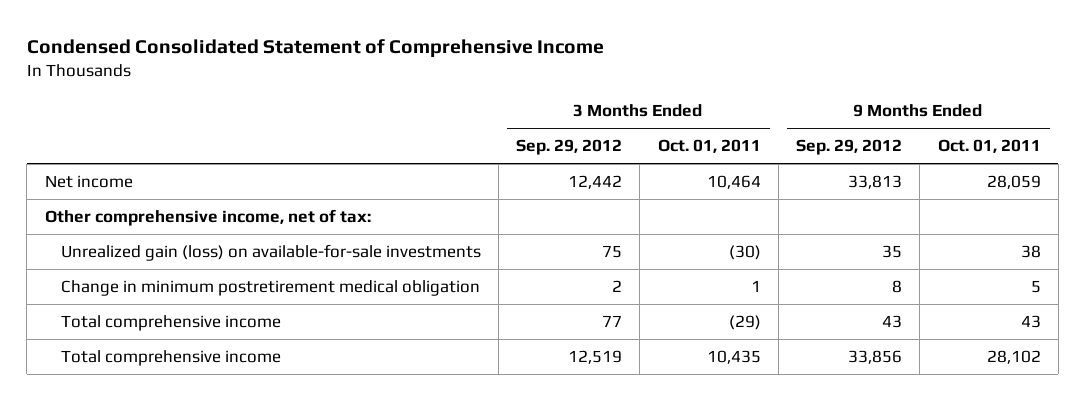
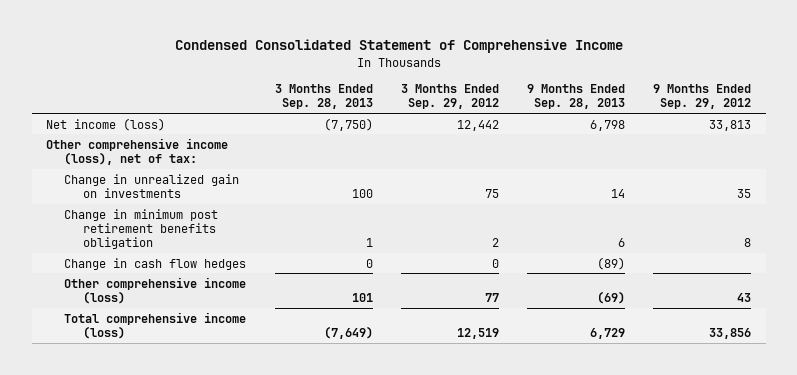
[657,139,761,154] Oct. 01, 2011 -> none
[937,139,1041,154] Oct. 01, 2011 -> none
none -> [274,84,373,110] 3 Months Ended Sep. 28, 2013
none -> [527,84,626,110] 9 Months Ended Sep. 28, 2013
[44,175,133,189] Net income -> [45,117,165,131] Net income (loss)
[44,209,371,227] Other comprehensive income, net of tax: -> [45,137,228,165] Other comprehensive income (loss), net of tax:
[60,244,481,262] Unrealized gain (loss) on available-for-sale investments -> [64,173,240,198] Change in unrealized gain on investments
[60,280,480,297] Change in minimum postretirement medical obligation -> [64,208,219,249] Change in minimum post retirement benefits obligation
none -> [64,257,247,270] Change in cash flow hedges
[60,315,281,332] Total comprehensive income -> [64,276,247,304] Other comprehensive income (loss)
[60,350,281,367] Total comprehensive income -> [64,311,247,339] Total comprehensive income (loss)

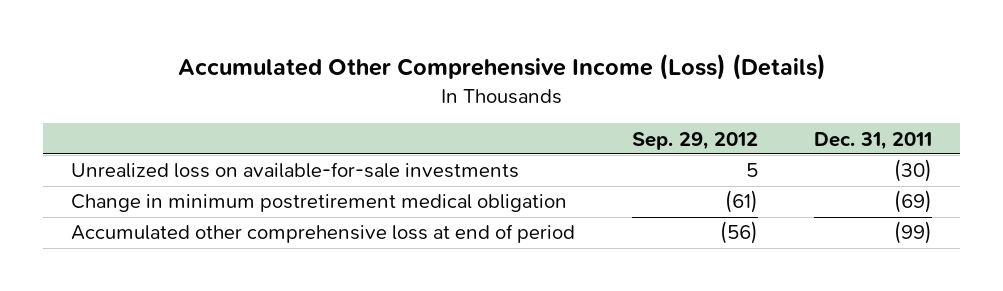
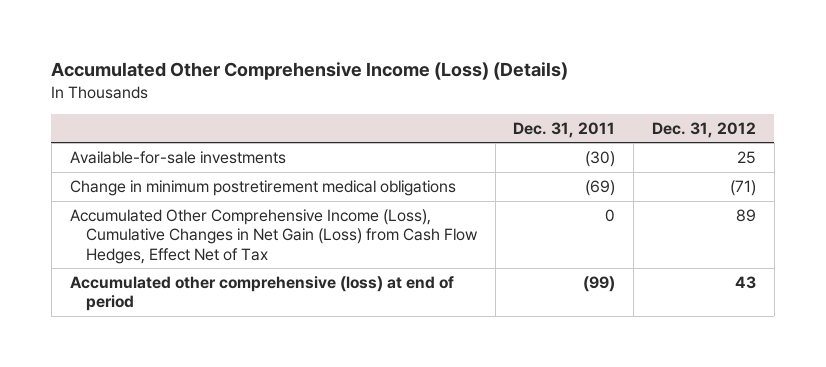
[631,131,758,150] Sep. 29, 2012 -> none
none -> [652,121,757,138] Dec. 31, 2012
[71,162,520,179] Unrealized loss on available-for-sale investments -> [69,151,286,165] Available-for-sale investments
[71,194,568,213] Change in minimum postretirement medical obligation -> [69,180,456,197] Change in minimum postretirement medical obligations
none -> [69,209,478,264] Accumulated Other Comprehensive Income (Loss), Cumulative Changes in Net Gain (Loss) from Cash Flow Hedges, Effect Net of Tax
[71,224,576,244] Accumulated other comprehensive loss at end of period -> [69,276,454,312] Accumulated other comprehensive (loss) at end of period

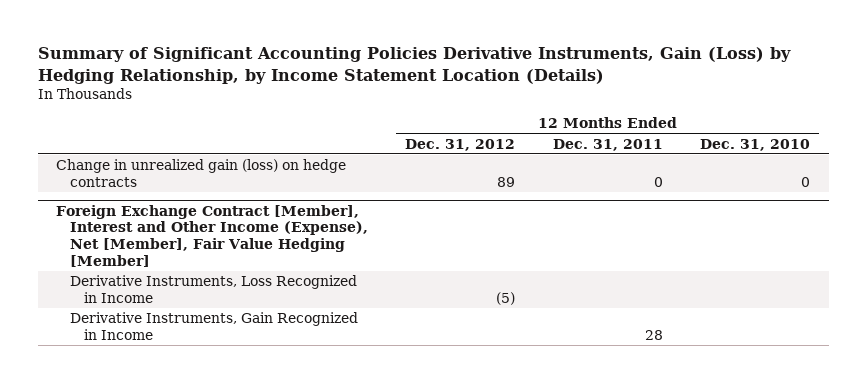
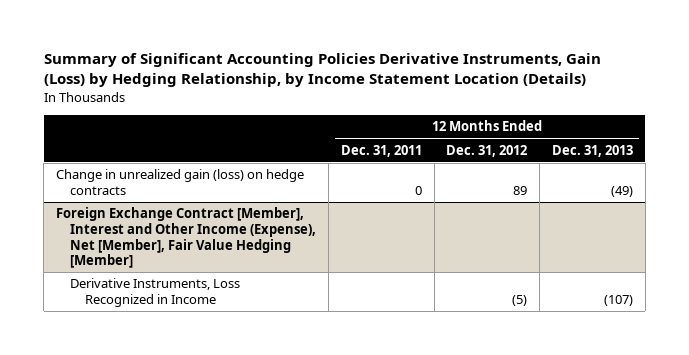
[699,138,810,151] Dec. 31, 2010 -> none
none -> [551,144,633,157] Dec. 31, 2013
[70,312,359,340] Derivative Instruments, Gain Recognized in Income -> none

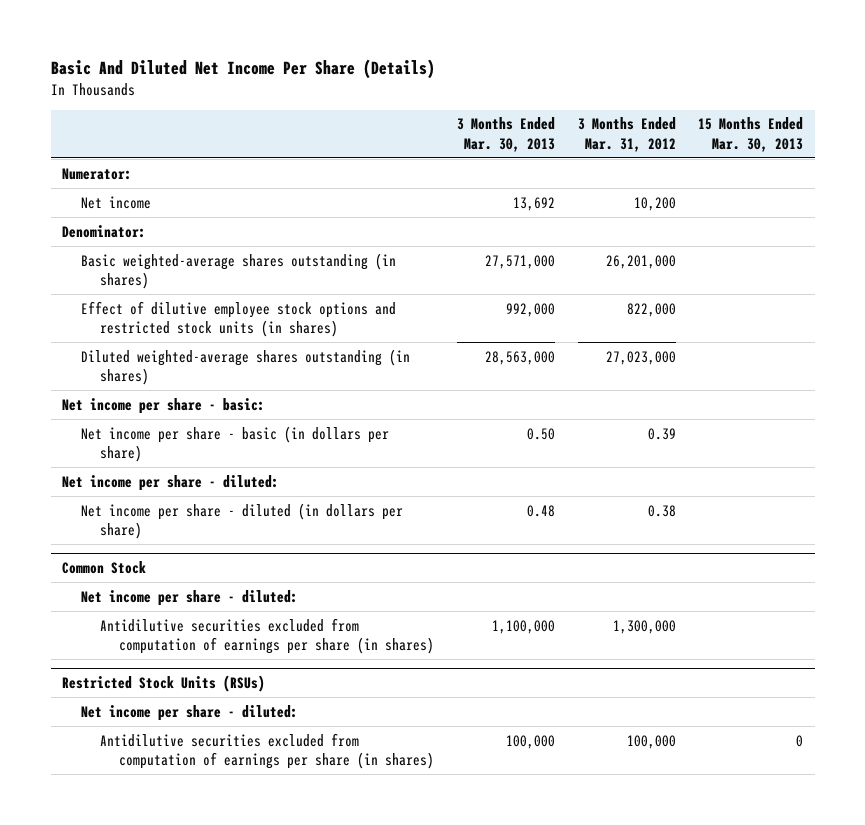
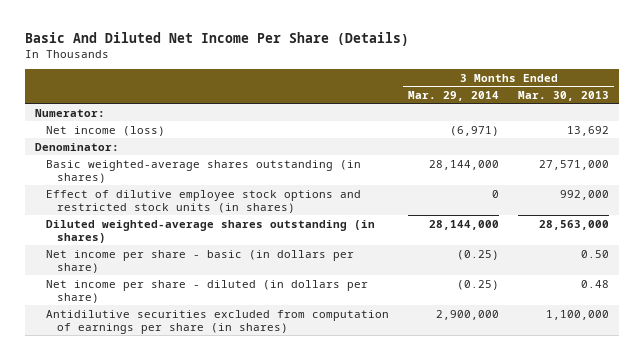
[577,117,676,152] 3 Months Ended Mar. 31, 2012 -> none
[698,117,804,152] 15 Months Ended Mar. 30, 2013 -> none
none -> [407,90,499,101] Mar. 29, 2014
[81,195,152,209] Net income -> [45,125,165,136] Net income (loss)
[62,397,266,414] Net income per share - basic: -> none
[62,474,280,491] Net income per share - diluted: -> none
[62,561,147,575] Common Stock -> none
[81,589,299,606] Net income per share - diluted: -> none
[62,675,266,693] Restricted Stock Units (RSUs) -> none
[81,704,299,721] Net income per share - diluted: -> none
[100,732,435,769] Antidilutive securities excluded from computation of earnings per share (in shares) -> none

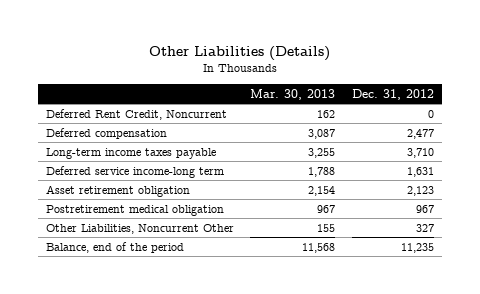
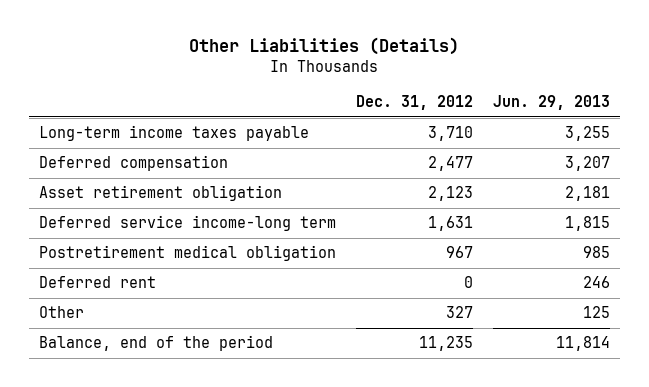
[250,88,336,100] Mar. 30, 2013 -> none
none -> [493,95,611,111] Jun. 29, 2013
[45,108,227,120] Deferred Rent Credit, Noncurrent -> none
[45,127,167,139] Deferred compensation -> [38,155,228,172] Deferred compensation
[45,165,224,178] Deferred service income-long term -> [38,215,336,232] Deferred service income-long term
none -> [38,276,156,289] Deferred rent
[45,223,234,234] Other Liabilities, Noncurrent Other -> [38,306,84,319] Other

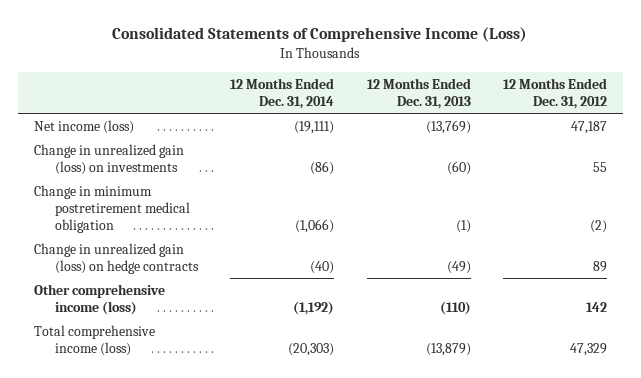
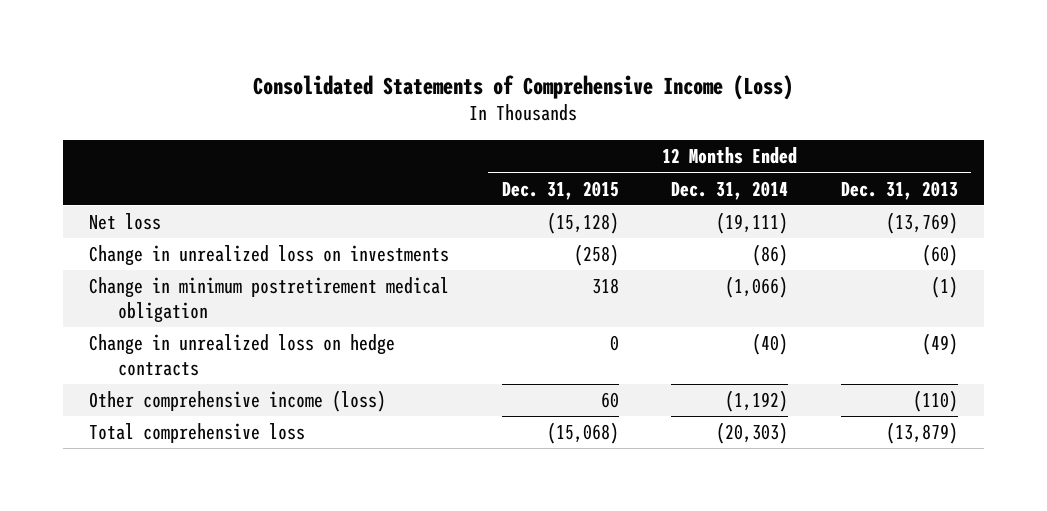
[502,77,607,109] 12 Months Ended Dec. 31, 2012 -> none
none -> [501,180,619,200] Dec. 31, 2015
[33,119,134,134] Net income (loss) -> [88,213,161,231] Net loss
[33,143,184,175] Change in unrealized gain (loss) on investments -> [88,245,449,267] Change in unrealized loss on investments
[33,242,200,274] Change in unrealized gain (loss) on hedge contracts -> [88,334,395,377] Change in unrealized loss on hedge contracts
[33,324,155,356] Total comprehensive income (loss) -> [88,423,305,444] Total comprehensive loss

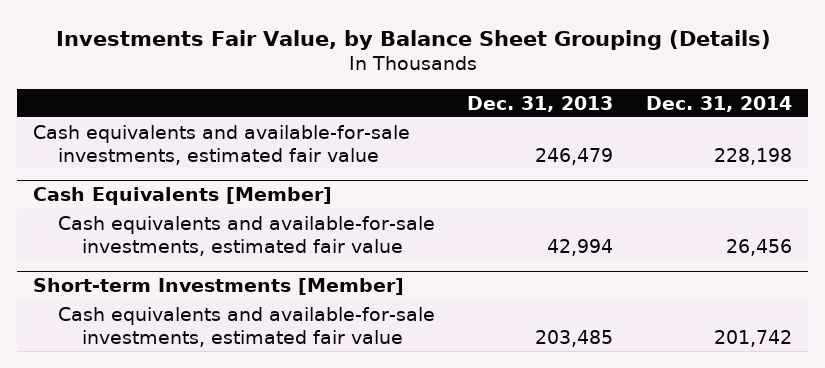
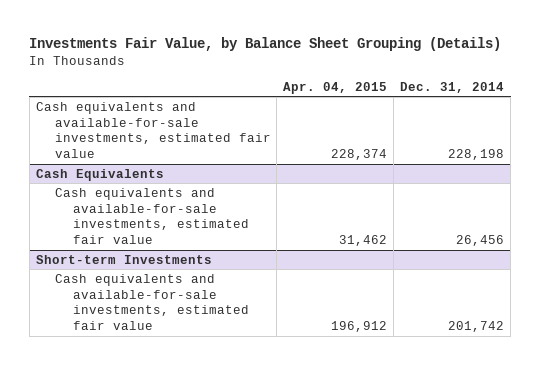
[467,95,614,112] Dec. 31, 2013 -> none
none -> [283,82,388,95] Apr. 04, 2015
[33,187,333,206] Cash Equivalents [Member] -> [35,168,164,181] Cash Equivalents
[33,278,405,296] Short-term Investments [Member] -> [35,254,212,264] Short-term Investments

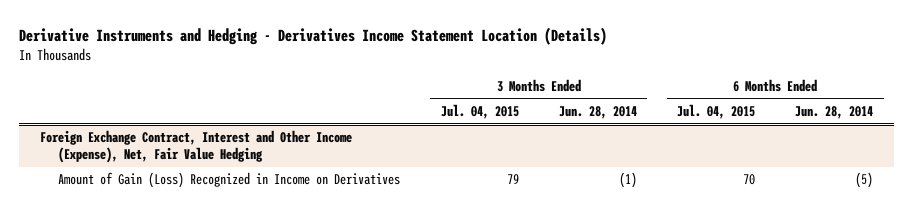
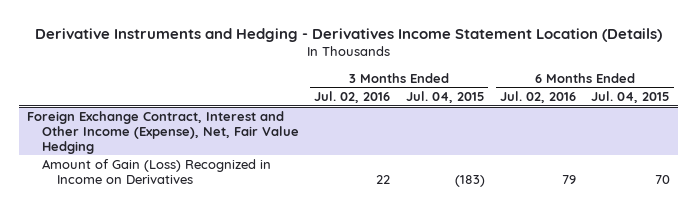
[558,106,637,120] Jun. 28, 2014 -> none
[795,106,874,120] Jun. 28, 2014 -> none
none -> [314,91,391,104] Jul. 02, 2016
none -> [499,91,576,104] Jul. 02, 2016
[506,174,519,185] 79 -> [454,174,485,187] (183)

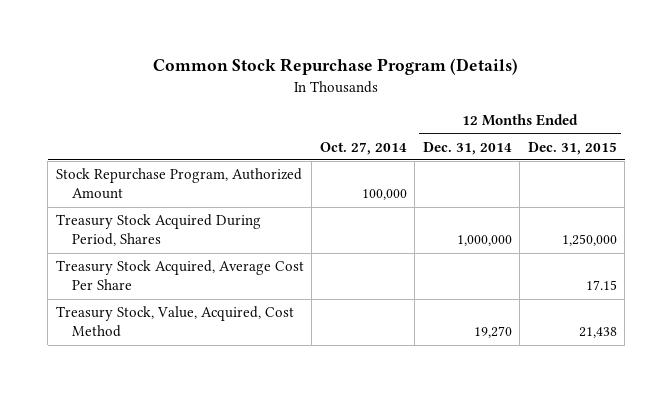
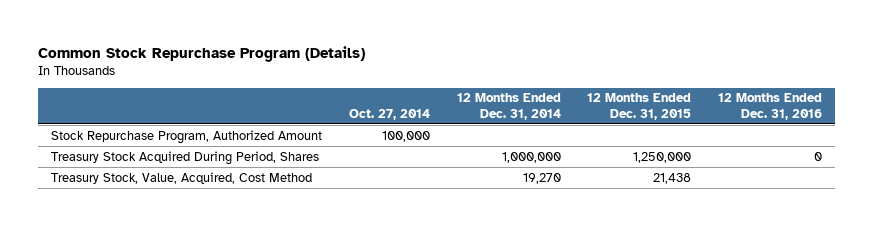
none -> [718,93,823,120] 12 Months Ended Dec. 31, 2016
[55,260,304,291] Treasury Stock Acquired, Average Cost Per Share -> none

